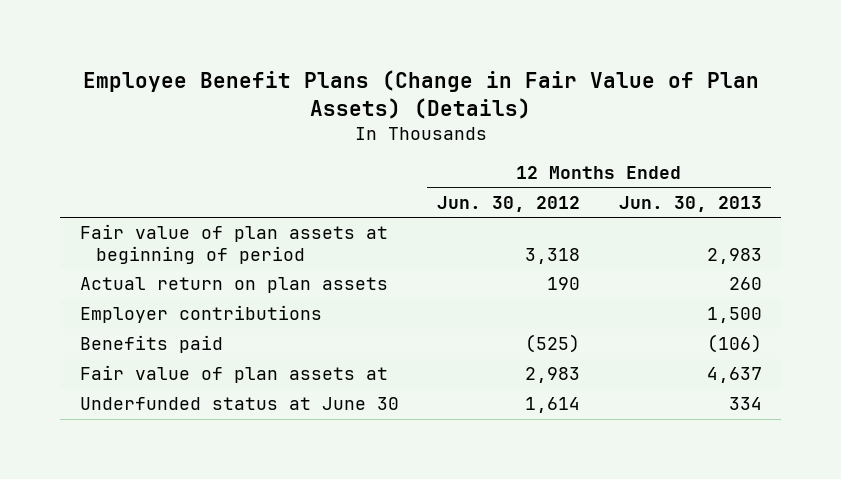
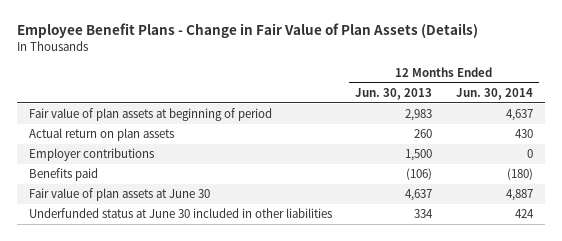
[82,70,759,119] Employee Benefit Plans (Change in Fair Value of Plan Assets) (Details) -> [16,23,478,39] Employee Benefit Plans - Change in Fair Value of Plan Assets (Details)
[437,195,581,212] Jun. 30, 2012 -> none
none -> [455,88,533,101] Jun. 30, 2014
[79,365,388,384] Fair value of plan assets at -> [28,188,210,202] Fair value of plan assets at June 30
[79,397,399,411] Underfunded status at June 30 -> [28,208,332,219] Underfunded status at June 30 included in other liabilities

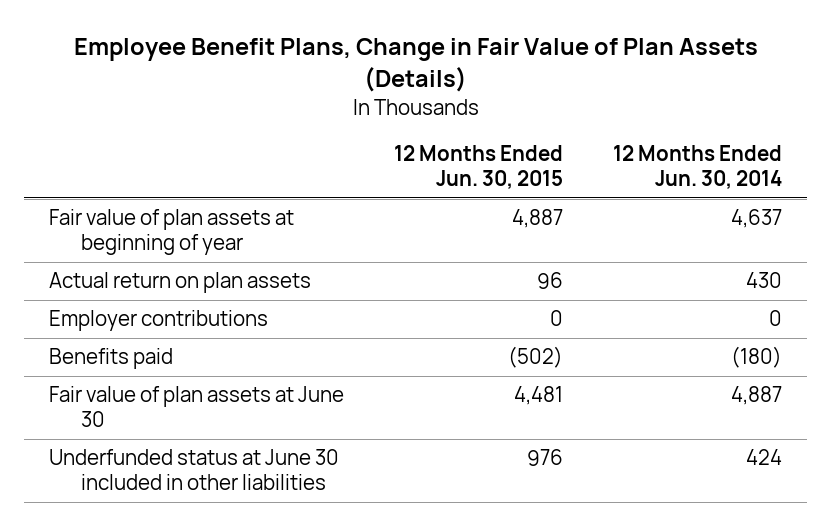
[16,23,478,39] Employee Benefit Plans - Change in Fair Value of Plan Assets (Details) -> [73,38,758,93] Employee Benefit Plans, Change in Fair Value of Plan Assets (Details)
[355,88,433,101] Jun. 30, 2013 -> none
none -> [394,145,564,190] 12 Months Ended Jun. 30, 2015
[28,108,272,122] Fair value of plan assets at beginning of period -> [48,209,294,256] Fair value of plan assets at beginning of year

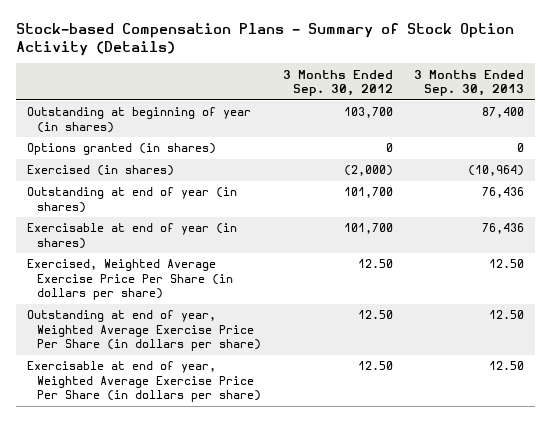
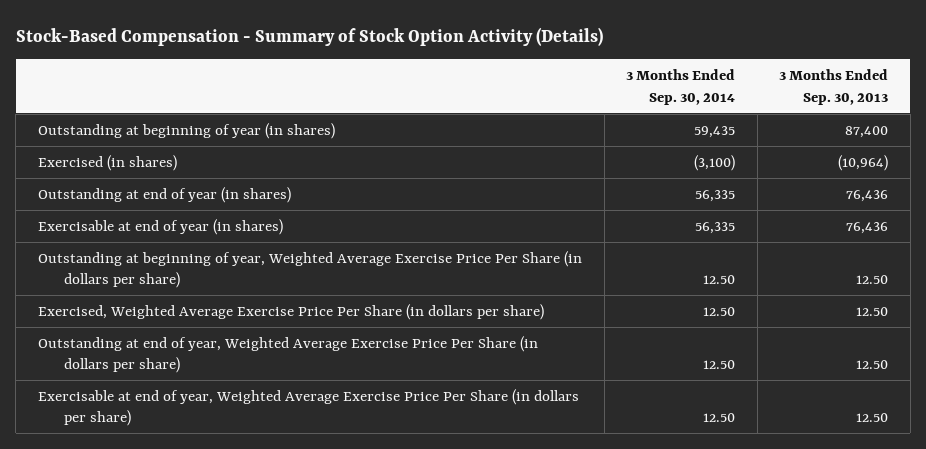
[15,22,514,56] Stock-based Compensation Plans - Summary of Stock Option Activity (Details) -> [15,27,603,47] Stock-Based Compensation - Summary of Stock Option Activity (Details)
[282,69,393,97] 3 Months Ended Sep. 30, 2012 -> none
none -> [626,69,736,105] 3 Months Ended Sep. 30, 2014
[26,143,216,156] Options granted (in shares) -> none
none -> [38,250,583,289] Outstanding at beginning of year, Weighted Average Exercise Price Per Share (in dollars per share)

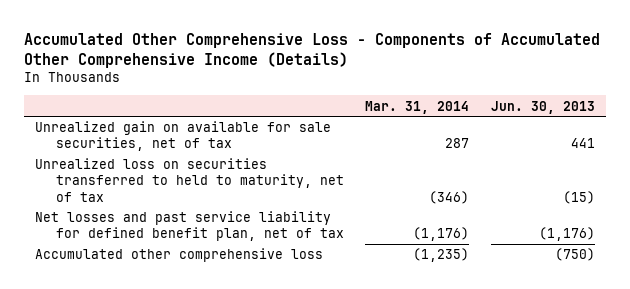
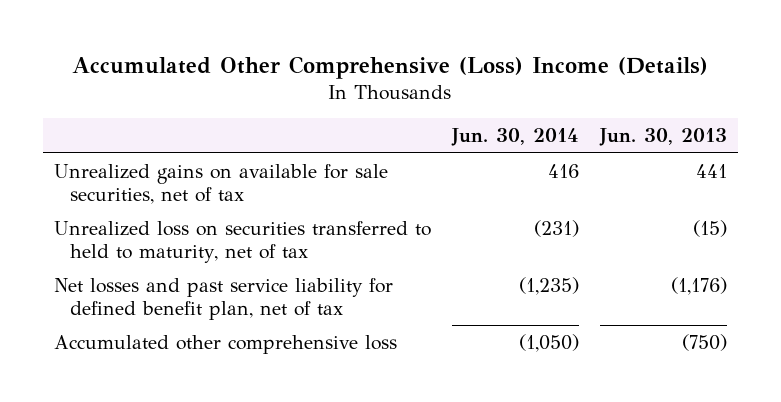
[24,32,601,68] Accumulated Other Comprehensive Loss - Components of Accumulated Other Comprehensive Income (Details) -> [72,55,709,79] Accumulated Other Comprehensive (Loss) Income (Details)
[365,100,470,114] Mar. 31, 2014 -> none
none -> [450,128,579,147] Jun. 30, 2014
[35,121,332,152] Unrealized gain on available for sale securities, net of tax -> [53,163,388,204] Unrealized gains on available for sale securities, net of tax

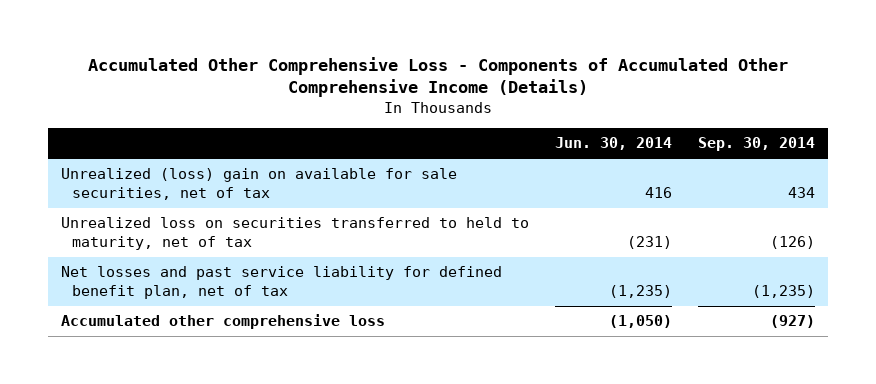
[72,55,709,79] Accumulated Other Comprehensive (Loss) Income (Details) -> [87,56,788,98] Accumulated Other Comprehensive Loss - Components of Accumulated Other Comprehensive Income (Details)
[599,128,728,147] Jun. 30, 2013 -> none
none -> [698,137,816,152] Sep. 30, 2014
[53,163,388,204] Unrealized gains on available for sale securities, net of tax -> [60,168,457,200] Unrealized (loss) gain on available for sale securities, net of tax

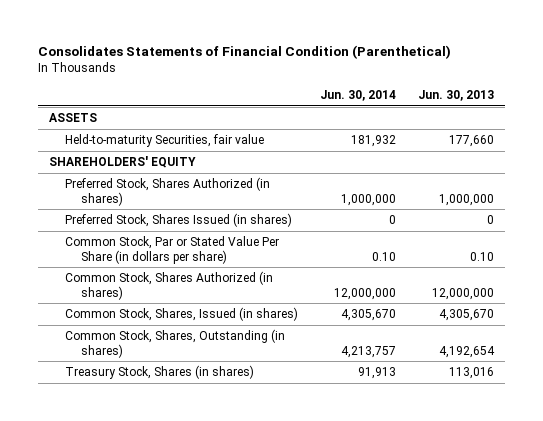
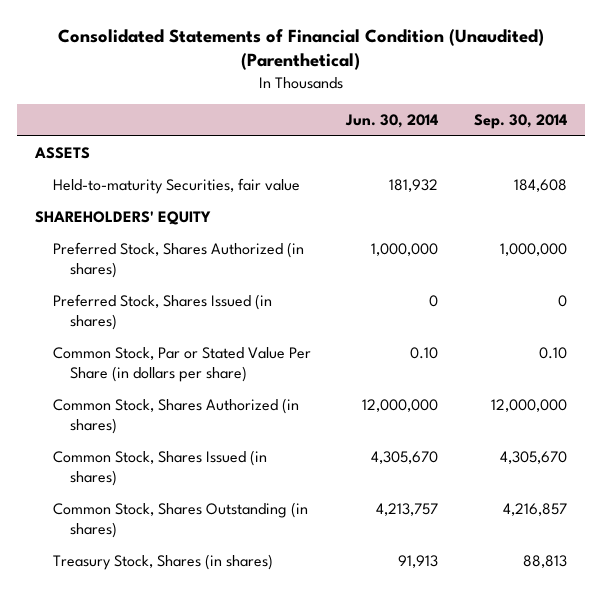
[37,45,451,60] Consolidates Statements of Financial Condition (Parenthetical) -> [57,28,544,71] Consolidated Statements of Financial Condition (Unaudited) (Parenthetical)
[417,90,494,102] Jun. 30, 2013 -> none
none -> [474,113,568,129] Sep. 30, 2014
[65,307,299,322] Common Stock, Shares, Issued (in shares) -> [52,450,267,487] Common Stock, Shares Issued (in shares)
[65,329,286,358] Common Stock, Shares, Outstanding (in shares) -> [52,502,308,539] Common Stock, Shares Outstanding (in shares)

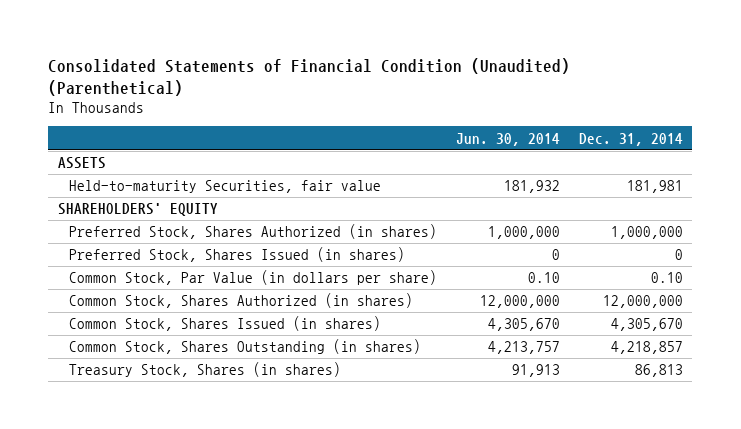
[474,113,568,129] Sep. 30, 2014 -> none
none -> [578,132,683,146] Dec. 31, 2014
[52,347,311,383] Common Stock, Par or Stated Value Per Share (in dollars per share) -> [68,270,437,286] Common Stock, Par Value (in dollars per share)

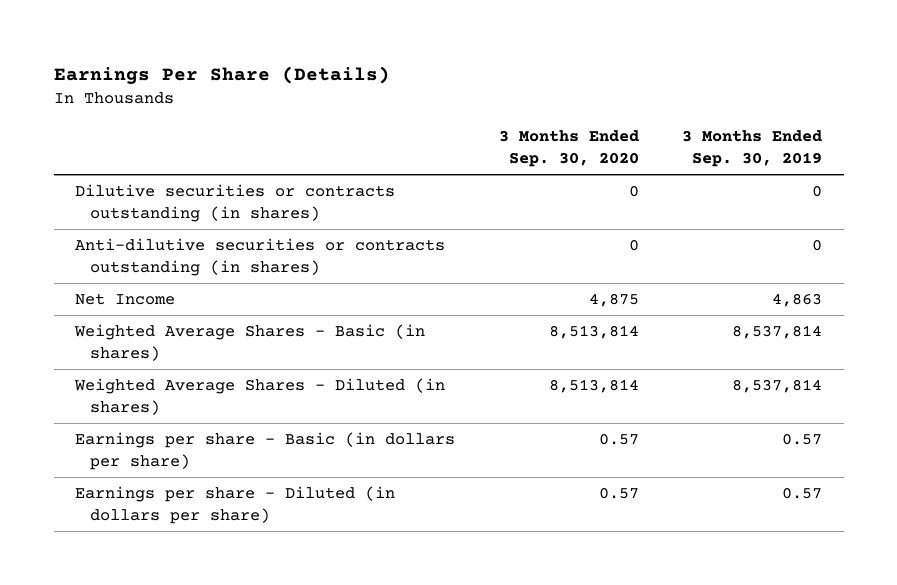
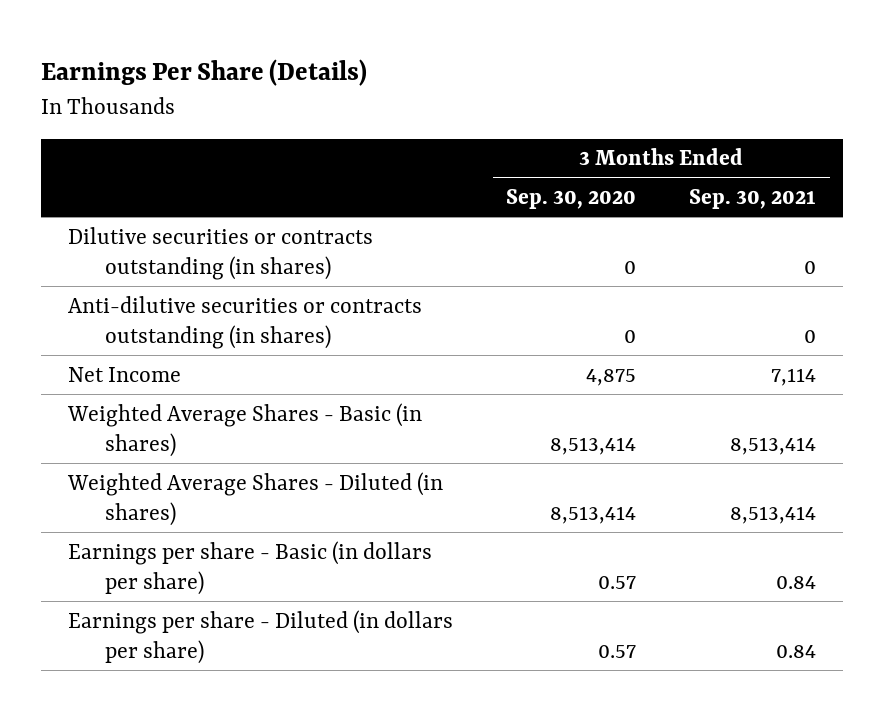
[682,130,823,168] 3 Months Ended Sep. 30, 2019 -> none
none -> [689,189,817,210] Sep. 30, 2021
[548,324,639,339] 8,513,814 -> [550,436,637,455] 8,513,414
[548,378,639,393] 8,513,814 -> [550,505,637,524] 8,513,414

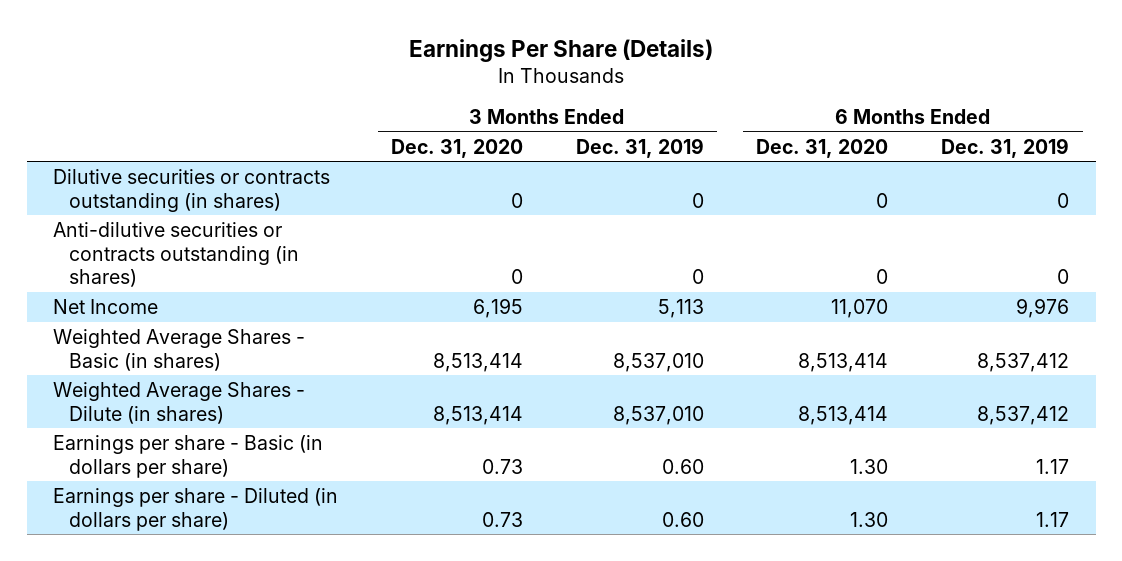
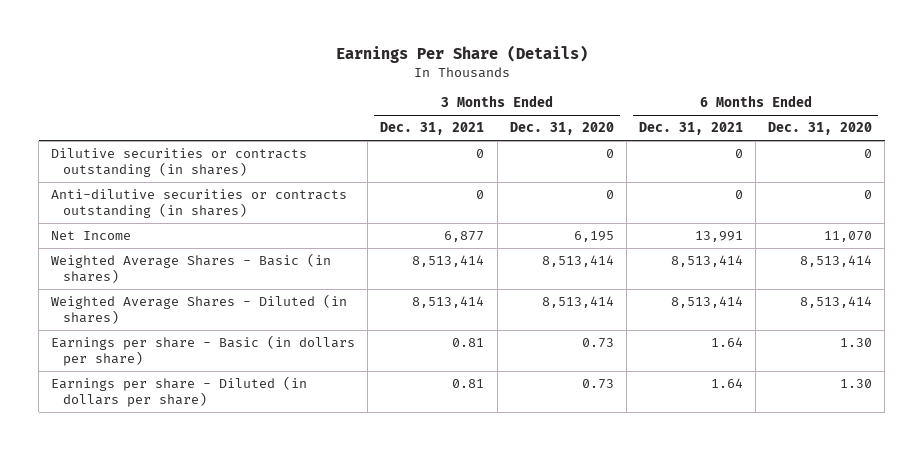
[575,137,704,158] Dec. 31, 2019 -> none
[941,137,1070,158] Dec. 31, 2019 -> none
none -> [380,122,485,136] Dec. 31, 2021
none -> [638,122,743,136] Dec. 31, 2021
[53,381,306,424] Weighted Average Shares - Dilute (in shares) -> [51,294,348,324] Weighted Average Shares - Diluted (in shares)

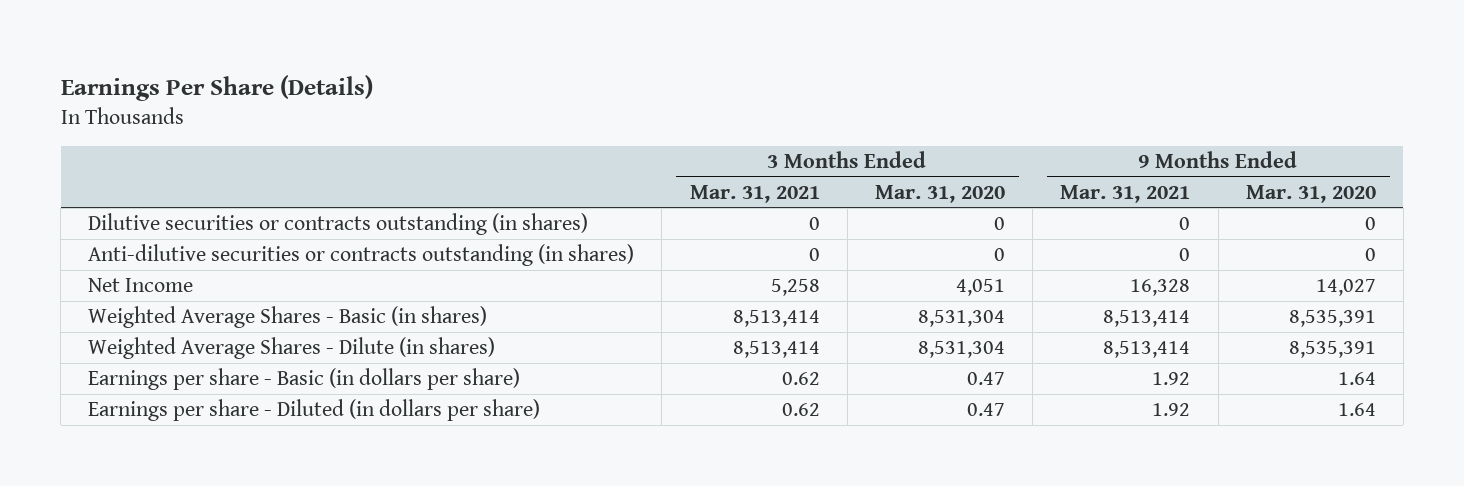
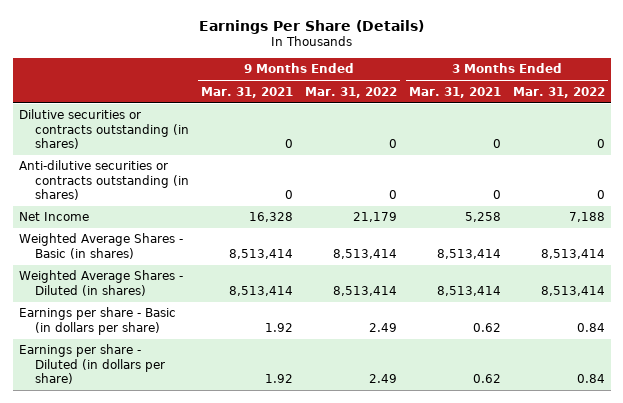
[874,184,1005,203] Mar. 31, 2020 -> none
[1245,184,1376,203] Mar. 31, 2020 -> none
none -> [304,86,397,98] Mar. 31, 2022
none -> [512,86,605,98] Mar. 31, 2022
[88,337,496,360] Weighted Average Shares - Dilute (in shares) -> [18,270,183,296] Weighted Average Shares - Diluted (in shares)

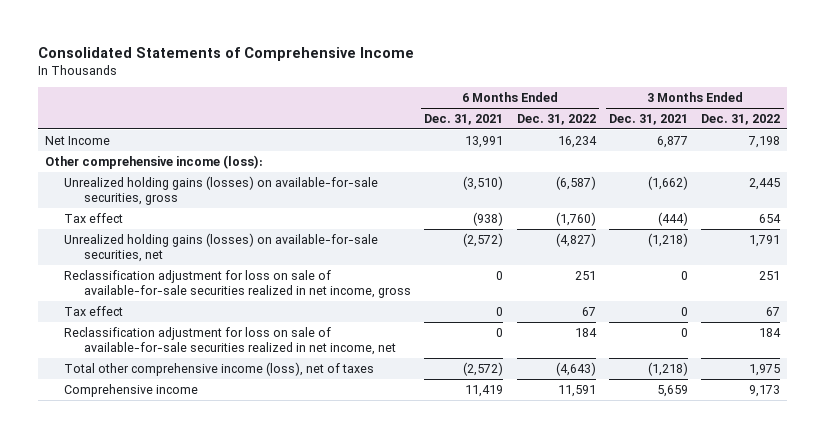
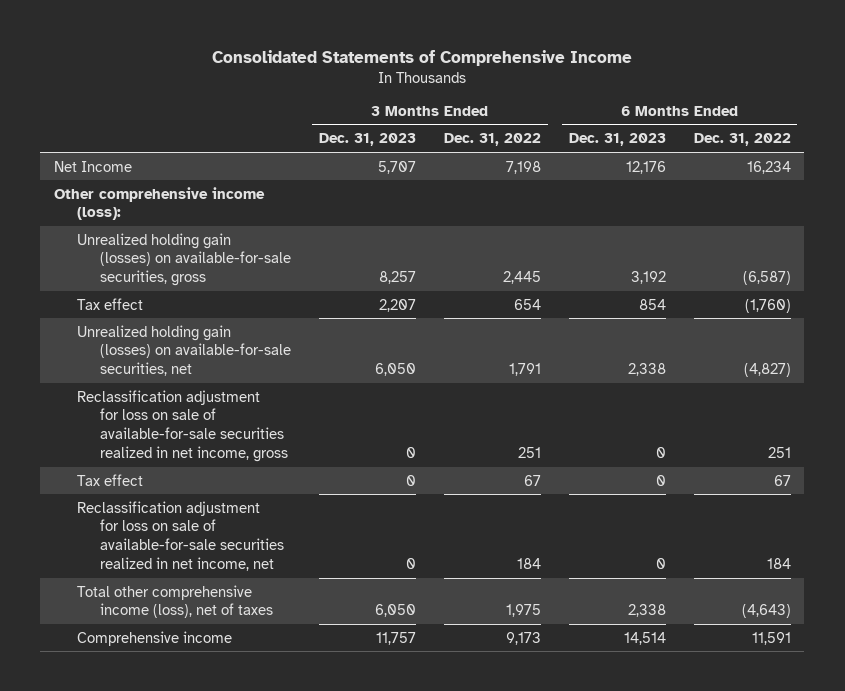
[424,113,504,125] Dec. 31, 2021 -> none
[608,113,688,125] Dec. 31, 2021 -> none
none -> [318,133,416,147] Dec. 31, 2023
none -> [568,133,666,147] Dec. 31, 2023
[64,175,379,205] Unrealized holding gains (losses) on available-for-sale securities, gross -> [77,232,291,287] Unrealized holding gain (losses) on available-for-sale securities, gross
[64,232,379,262] Unrealized holding gains (losses) on available-for-sale securities, net -> [77,324,291,377] Unrealized holding gain (losses) on available-for-sale securities, net

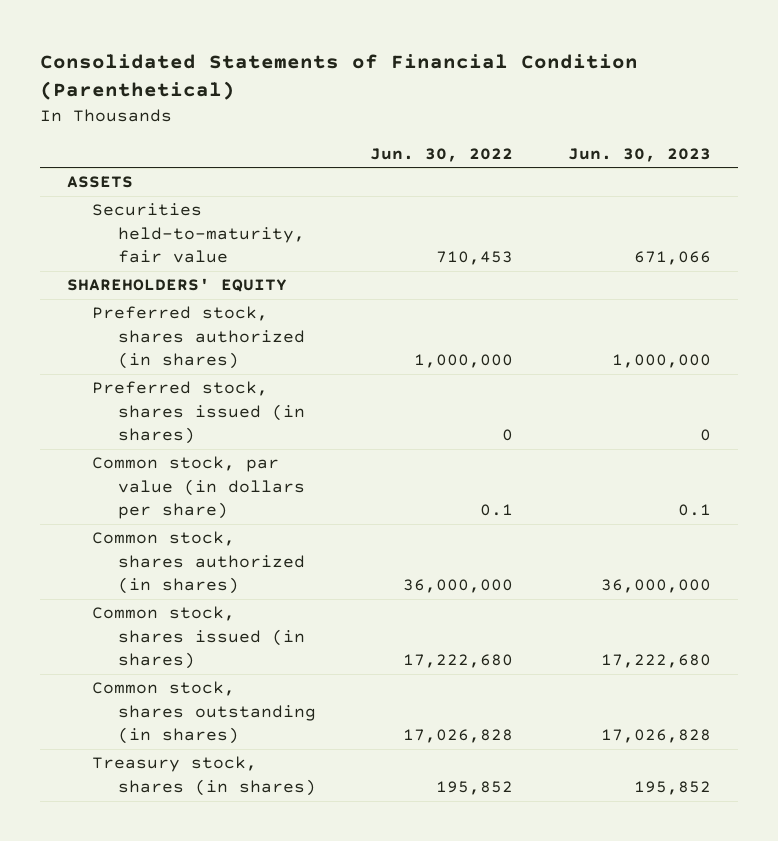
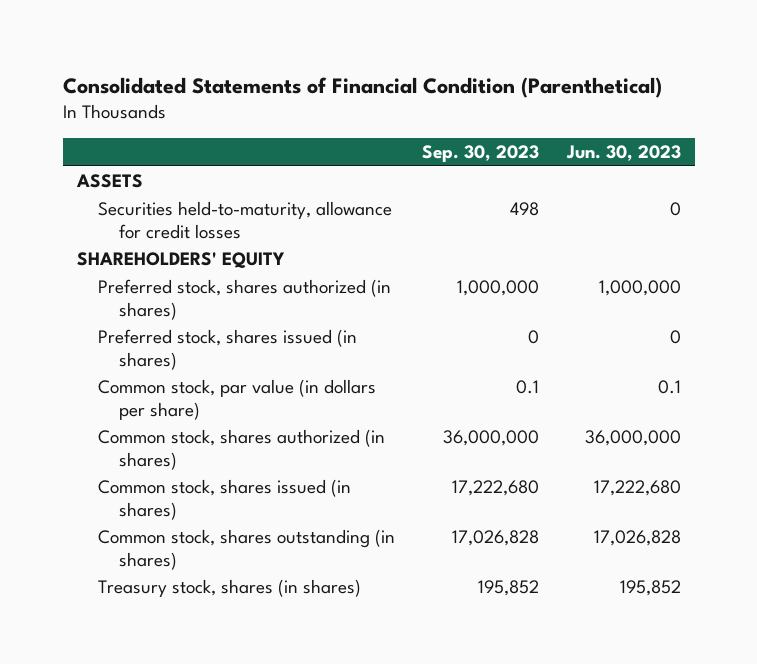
[370,147,514,162] Jun. 30, 2022 -> none
none -> [422,144,540,162] Sep. 30, 2023
[92,203,305,264] Securities held-to-maturity, fair value -> none
none -> [97,201,392,239] Securities held-to-maturity, allowance for credit losses

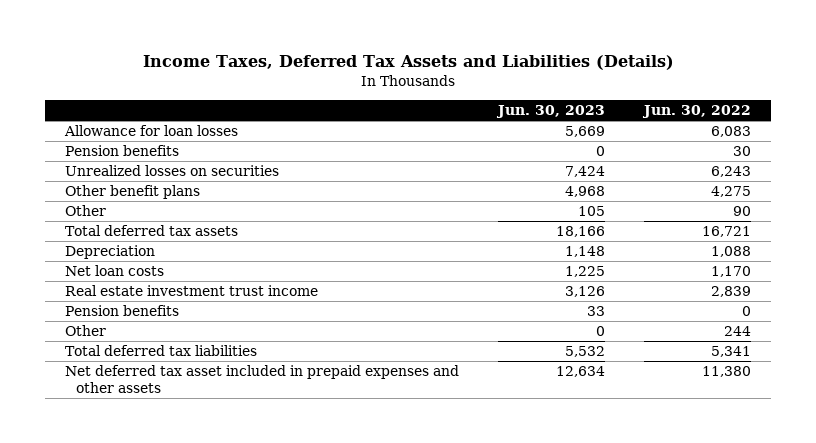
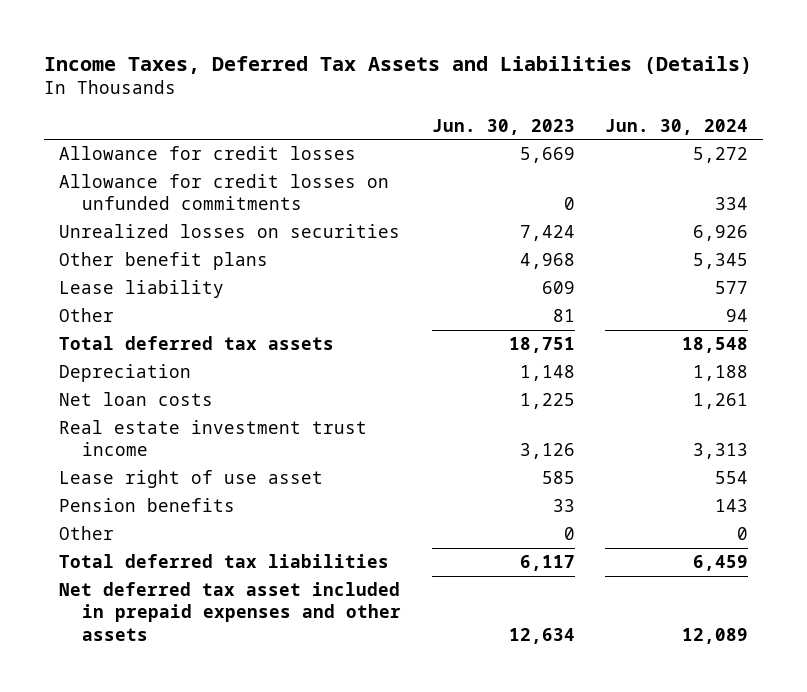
[642,105,752,119] Jun. 30, 2022 -> none
none -> [605,118,749,135] Jun. 30, 2024
[64,145,179,157] Pension benefits -> none
[63,125,238,137] Allowance for loan losses -> [58,146,356,161] Allowance for credit losses
none -> [58,174,389,211] Allowance for credit losses on unfunded commitments
none -> [58,280,224,299] Lease liability
[578,206,606,217] 105 -> [552,309,575,323] 81
[556,226,606,238] 18,166 -> [508,337,575,354] 18,751
none -> [58,470,323,489] Lease right of use asset
[565,346,606,358] 5,532 -> [519,555,575,572] 6,117

